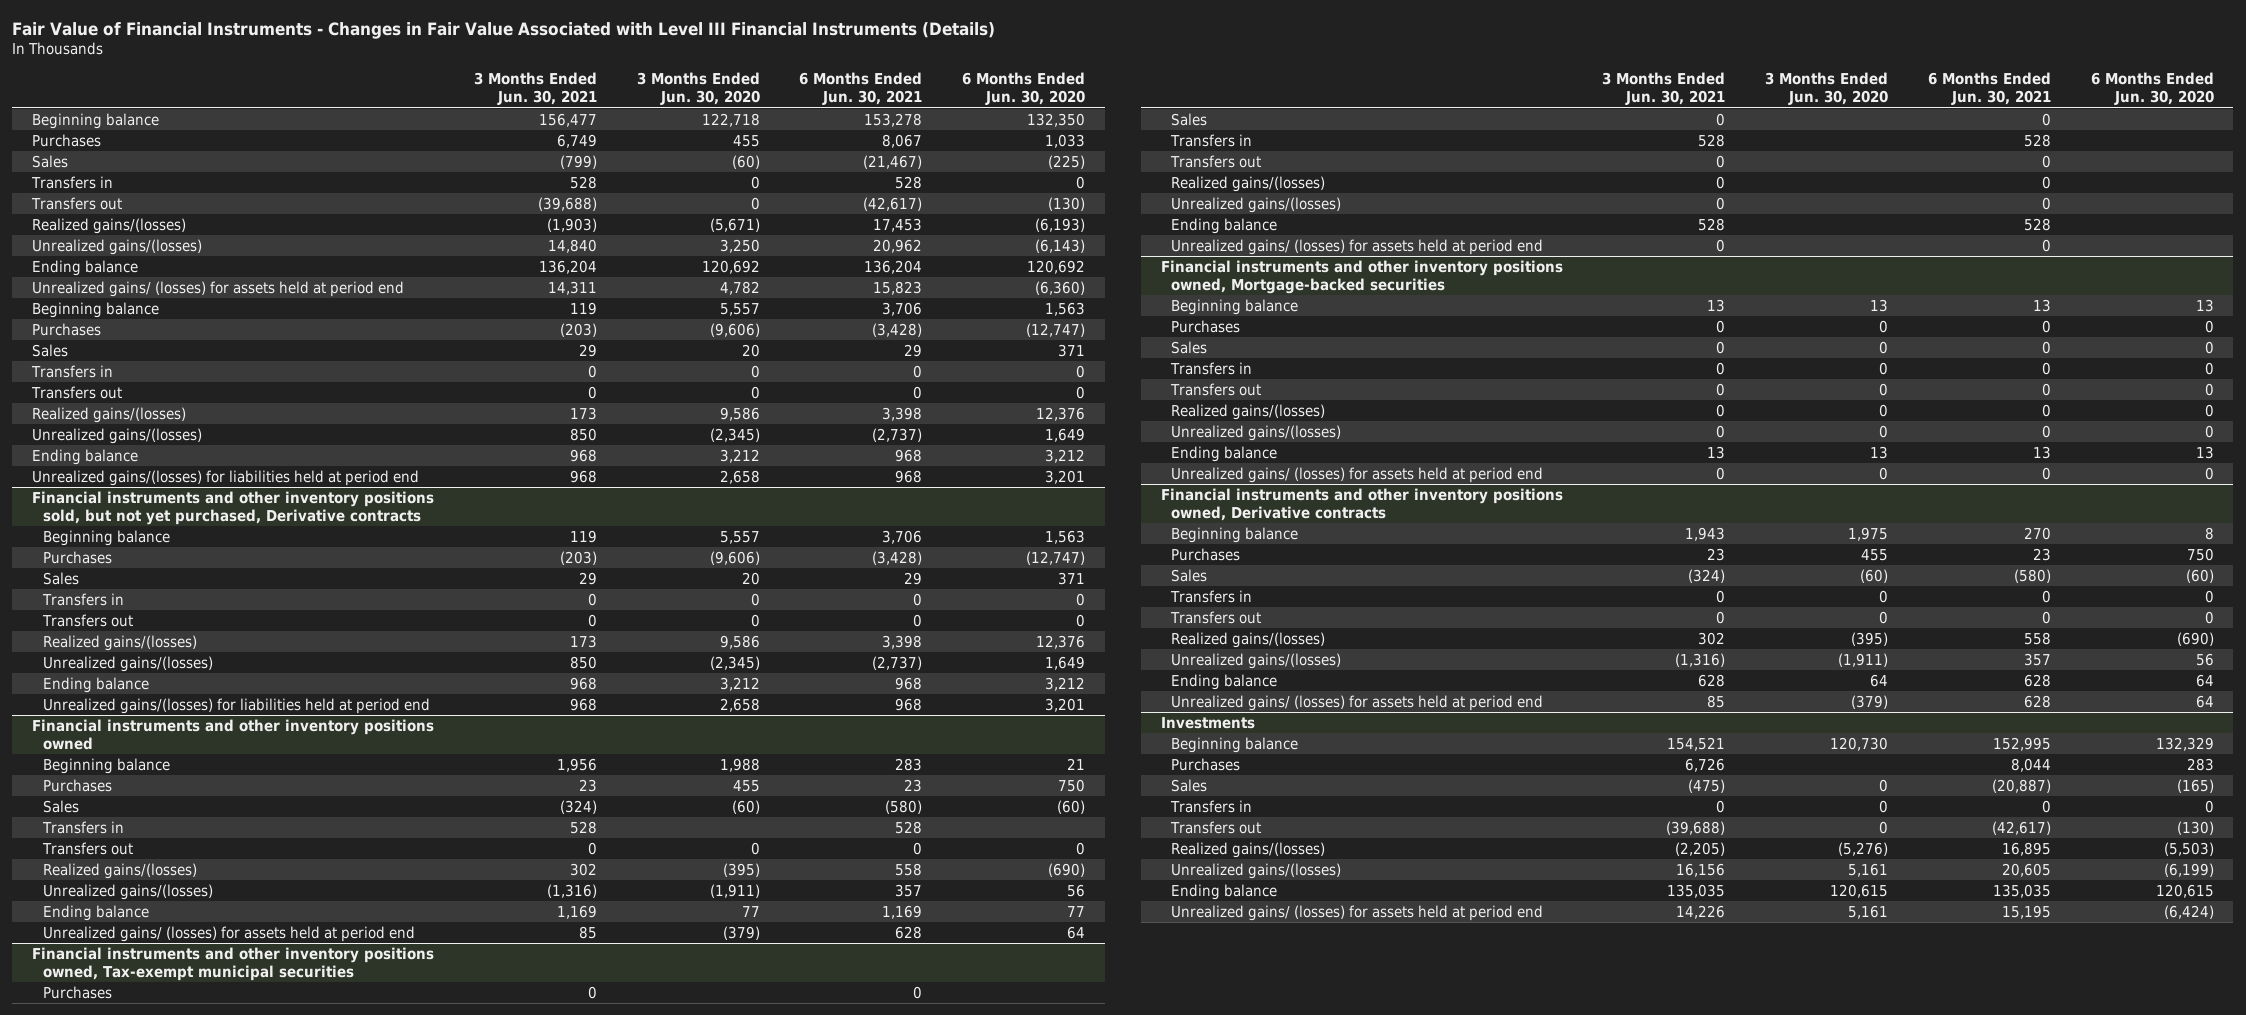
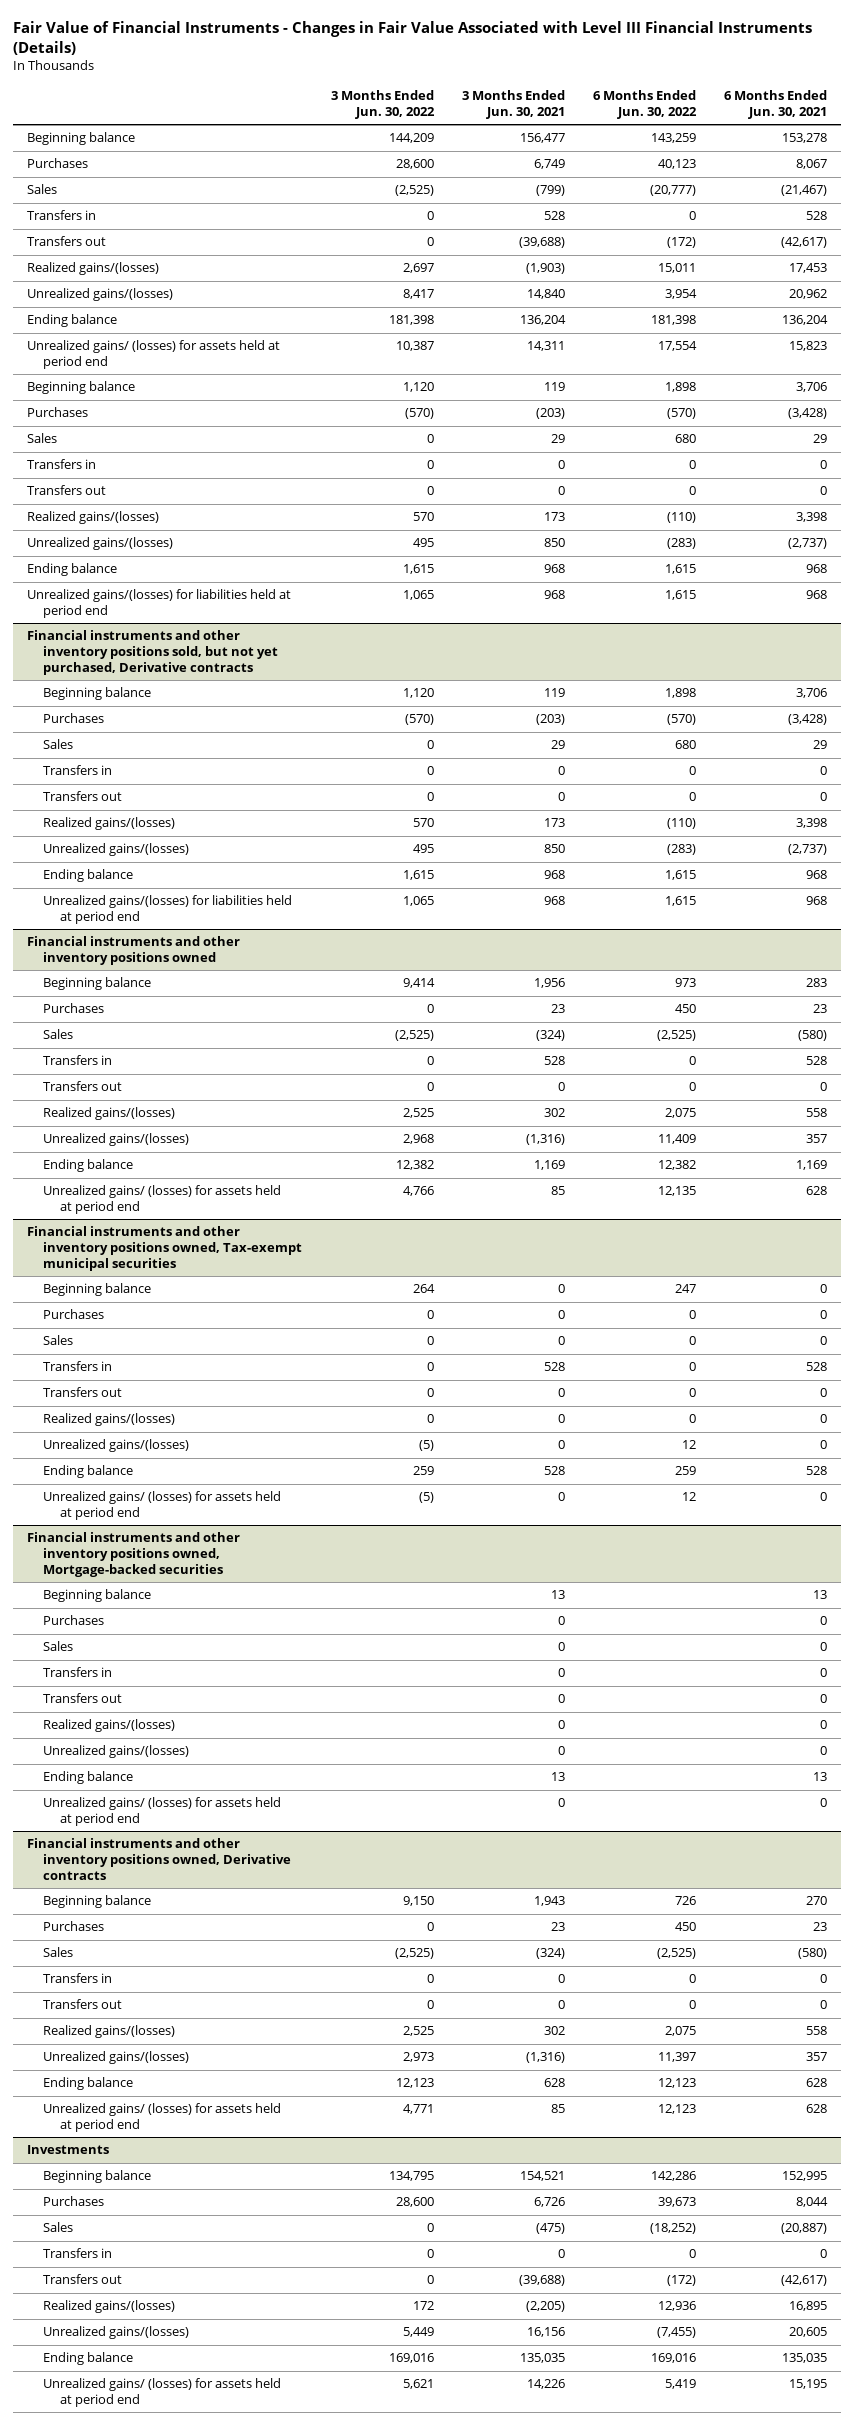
[636,72,760,106] 3 Months Ended Jun. 30, 2020 -> none
[962,72,1086,106] 6 Months Ended Jun. 30, 2020 -> none
none -> [330,89,435,119] 3 Months Ended Jun. 30, 2022
none -> [592,89,697,119] 6 Months Ended Jun. 30, 2022
none -> [43,1283,152,1297] Beginning balance

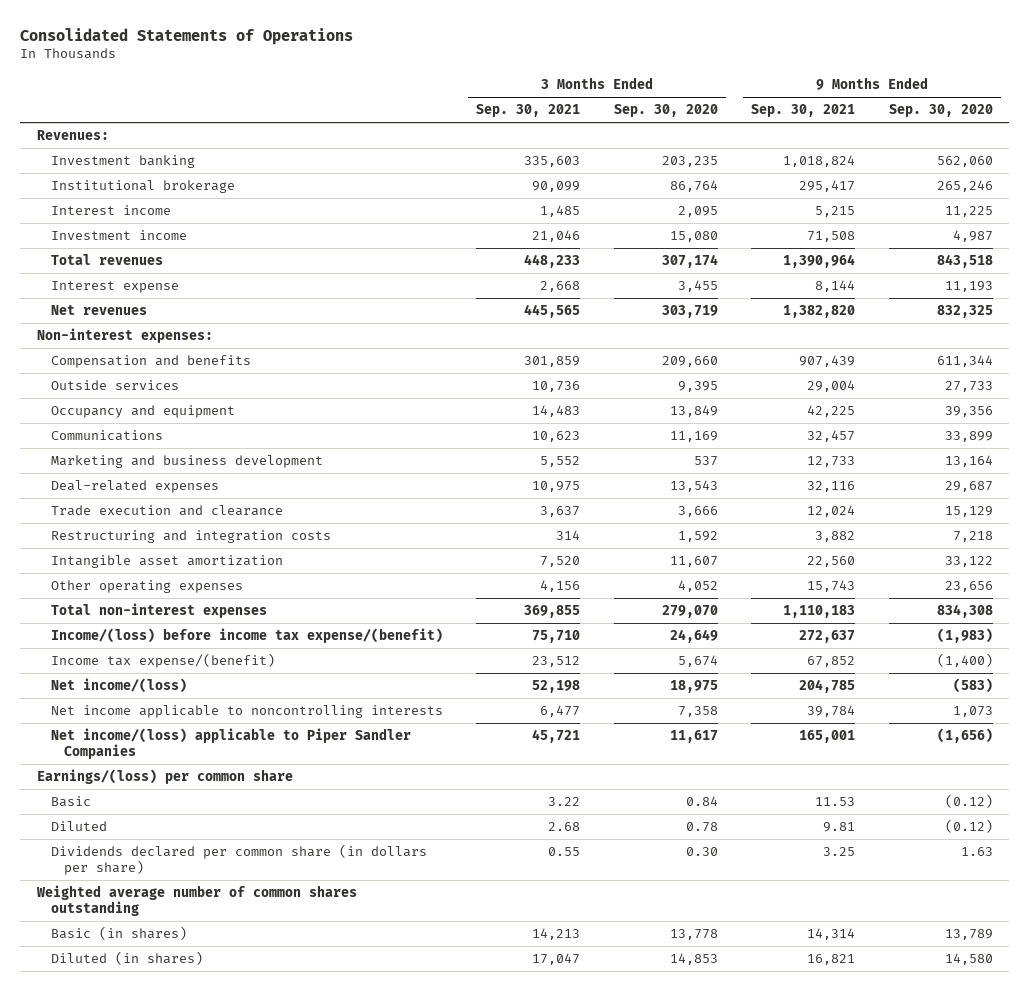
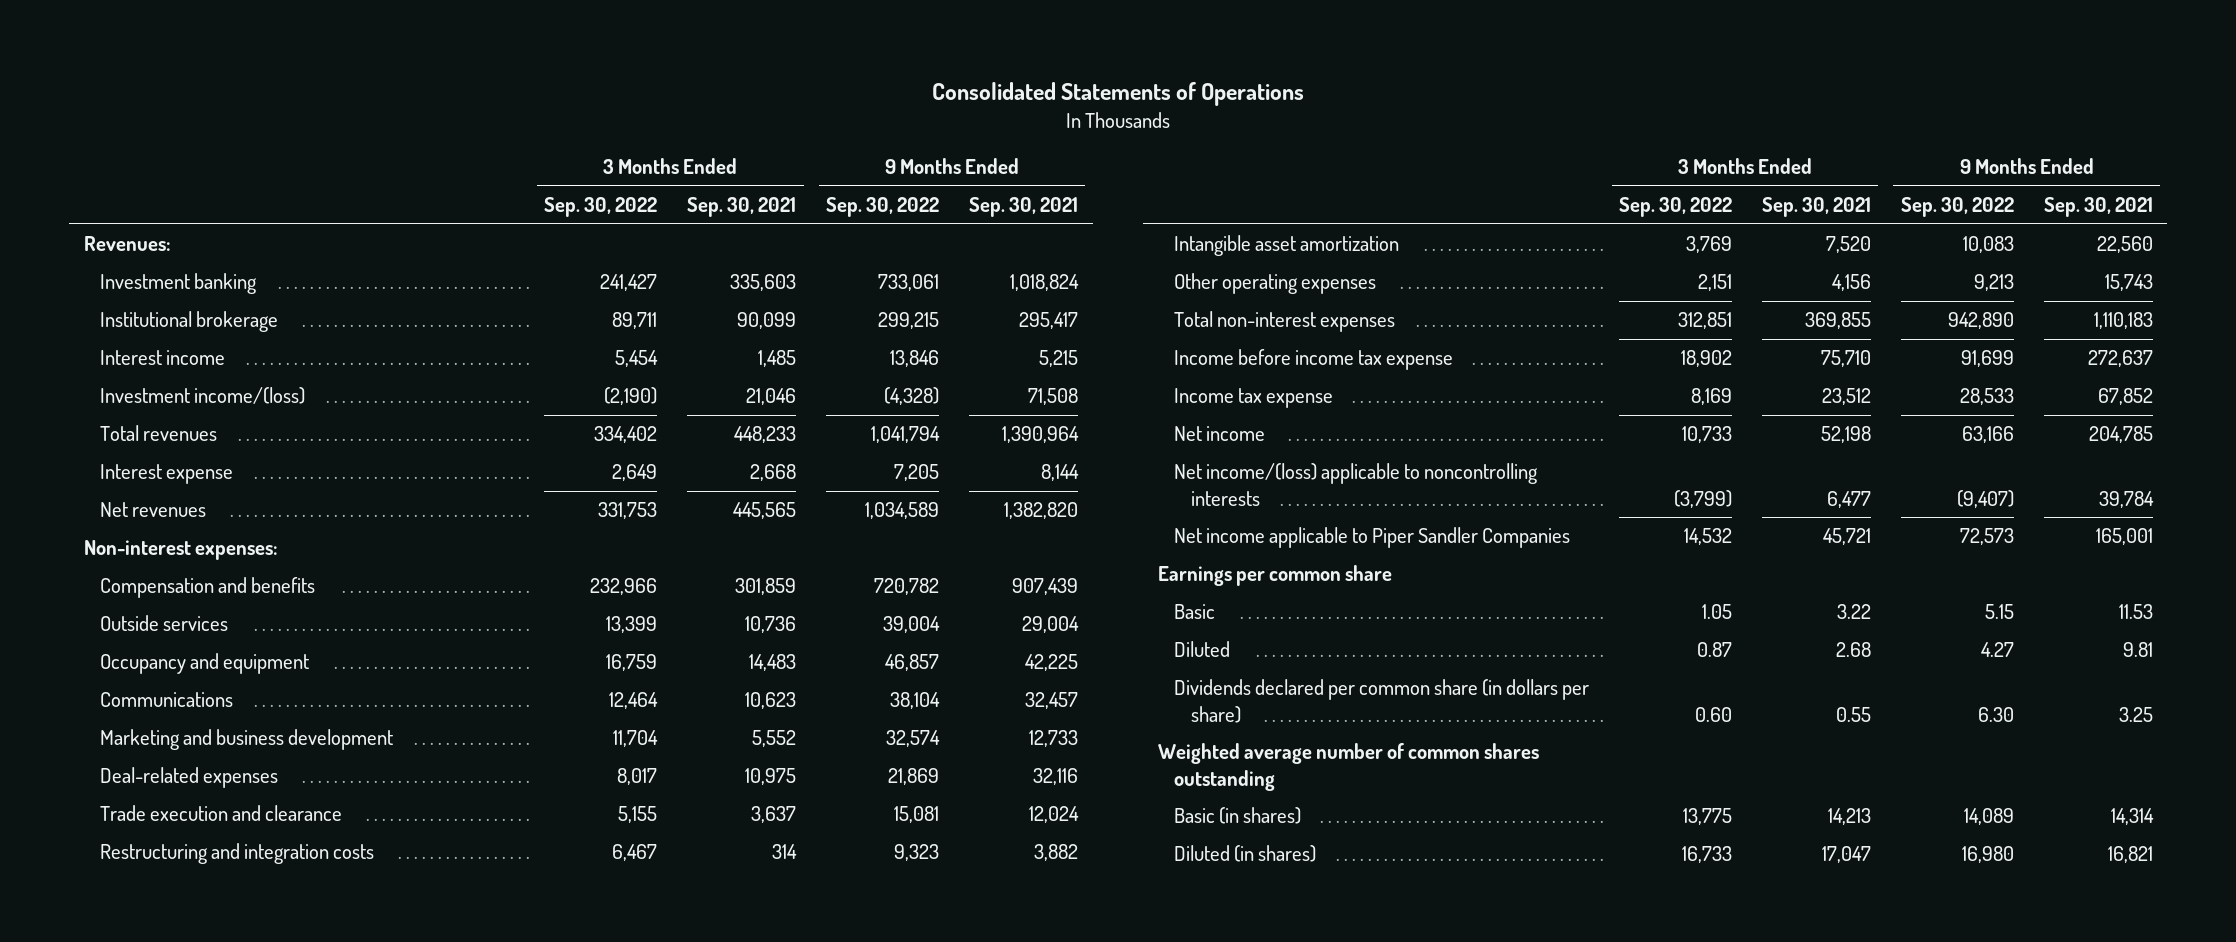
[613,104,718,118] Sep. 30, 2020 -> none
[888,104,993,118] Sep. 30, 2020 -> none
none -> [544,197,658,218] Sep. 30, 2022
none -> [825,197,939,218] Sep. 30, 2022
[50,230,187,241] Investment income -> [99,387,305,405] Investment income/(loss)
[50,628,443,644] Income/(loss) before income tax expense/(benefit) -> [1174,349,1454,371] Income before income tax expense
[50,653,275,669] Income tax expense/(benefit) -> [1174,388,1334,409] Income tax expense
[50,678,187,694] Net income/(loss) -> [1174,426,1266,442] Net income
[50,705,443,719] Net income applicable to noncontrolling interests -> [1174,463,1539,506] Net income/(loss) applicable to noncontrolling interests
[50,728,411,760] Net income/(loss) applicable to Piper Sandler Companies -> [1174,527,1571,549] Net income applicable to Piper Sandler Companies
[37,769,294,785] Earnings/(loss) per common share -> [1158,565,1393,587] Earnings per common share

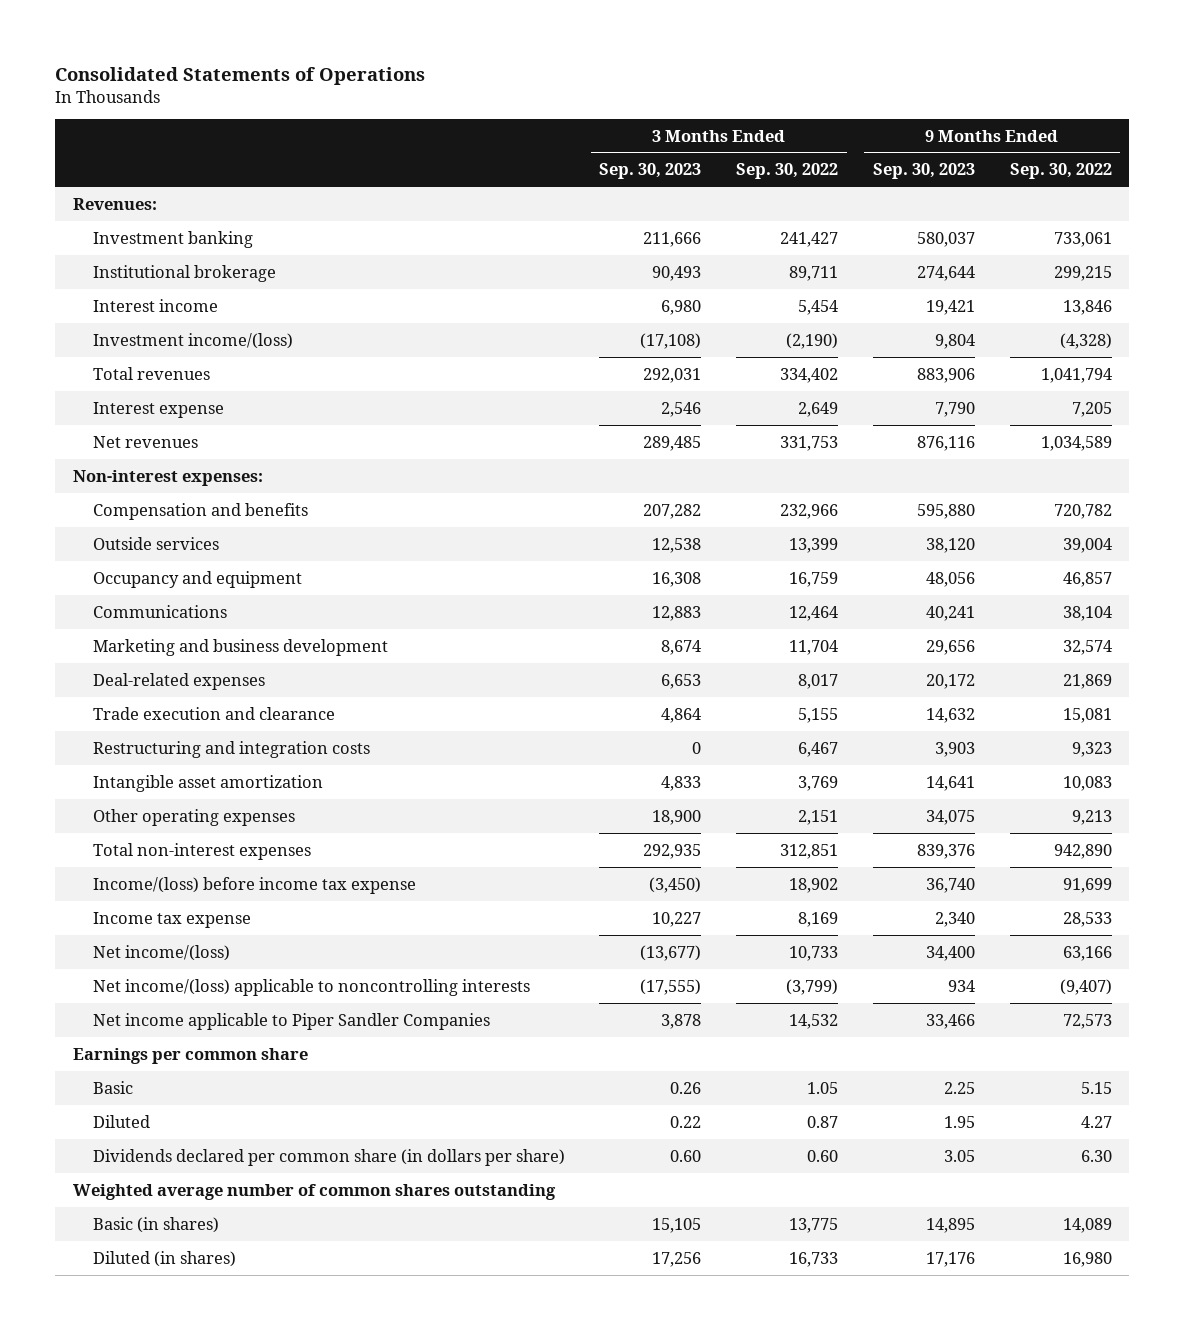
[687,197,797,218] Sep. 30, 2021 -> none
[968,197,1078,218] Sep. 30, 2021 -> none
none -> [599,163,702,180] Sep. 30, 2023
none -> [872,163,975,180] Sep. 30, 2023
[1174,349,1454,371] Income before income tax expense -> [92,876,416,894] Income/(loss) before income tax expense
[1174,426,1266,442] Net income -> [92,944,230,961] Net income/(loss)

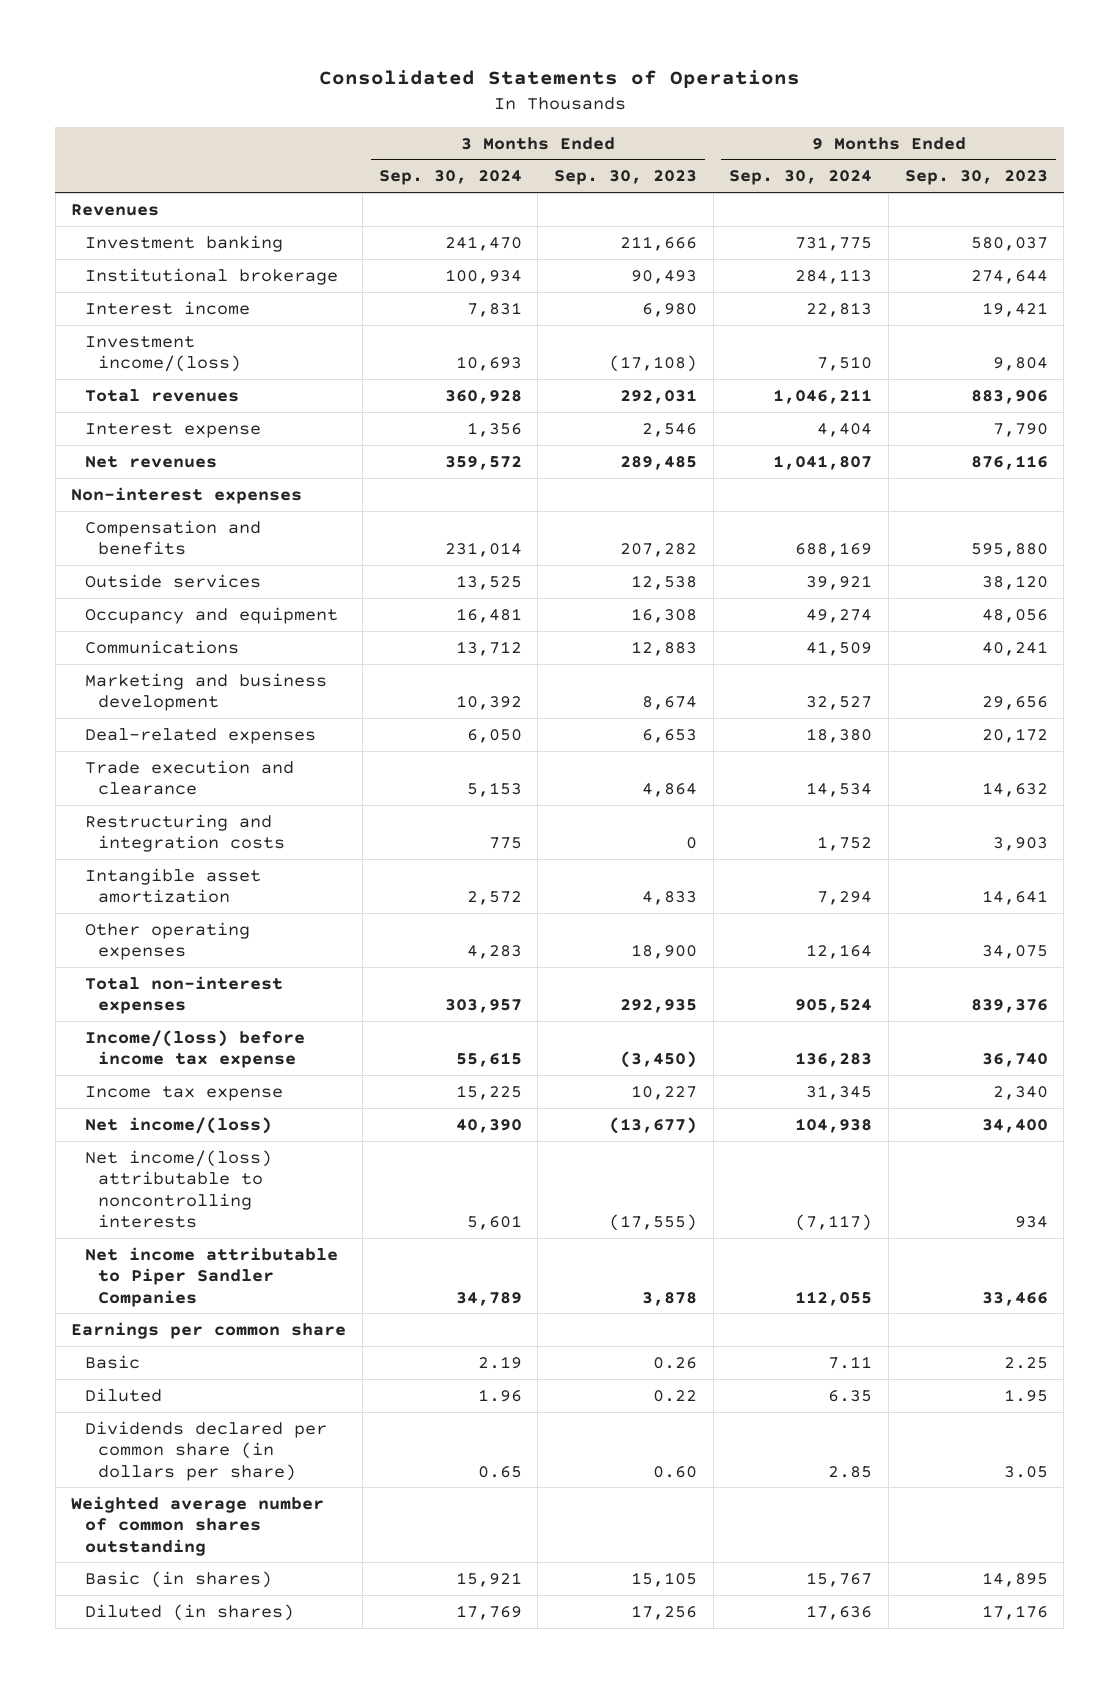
[736,163,839,180] Sep. 30, 2022 -> none
[1009,163,1112,180] Sep. 30, 2022 -> none
none -> [378,170,522,186] Sep. 30, 2024
none -> [729,170,873,186] Sep. 30, 2024
[72,197,157,210] Revenues: -> [71,203,160,216] Revenues
[72,469,263,486] Non-interest expenses: -> [71,486,303,504] Non-interest expenses
[92,978,530,996] Net income/(loss) applicable to noncontrolling interests -> [84,1149,272,1229] Net income/(loss) attributable to noncontrolling interests
[92,1012,490,1030] Net income applicable to Piper Sandler Companies -> [84,1246,338,1307] Net income attributable to Piper Sandler Companies

